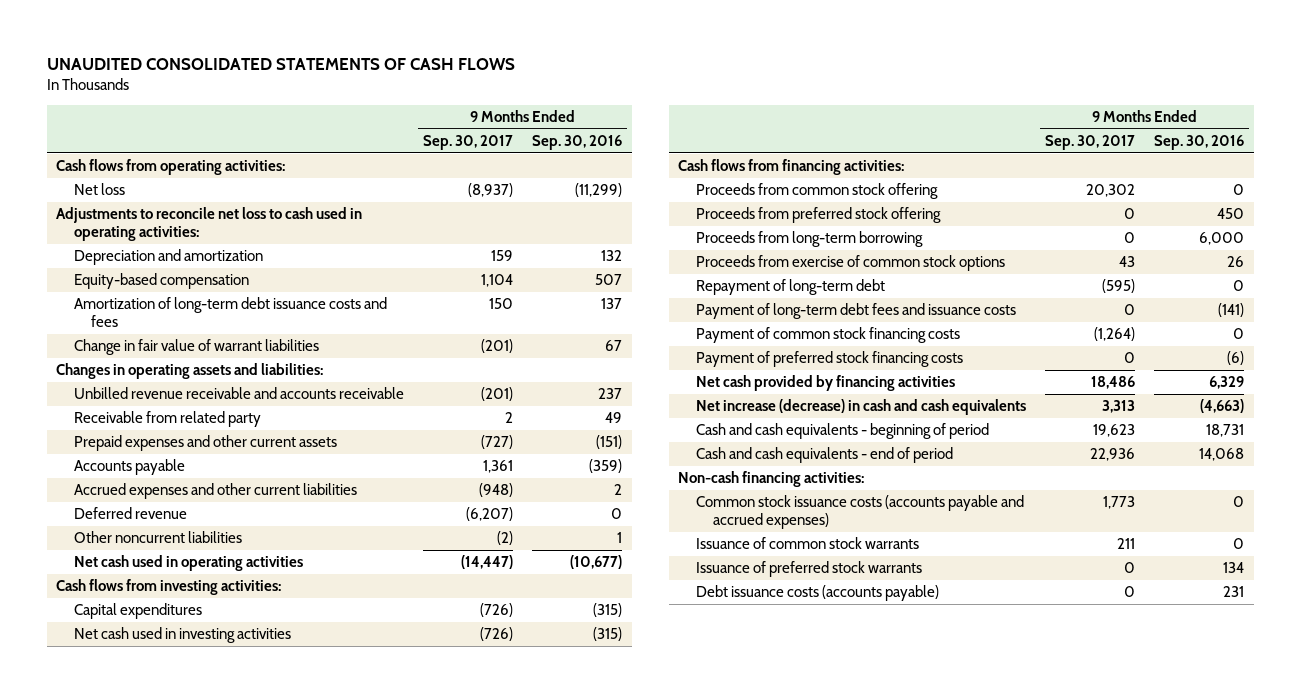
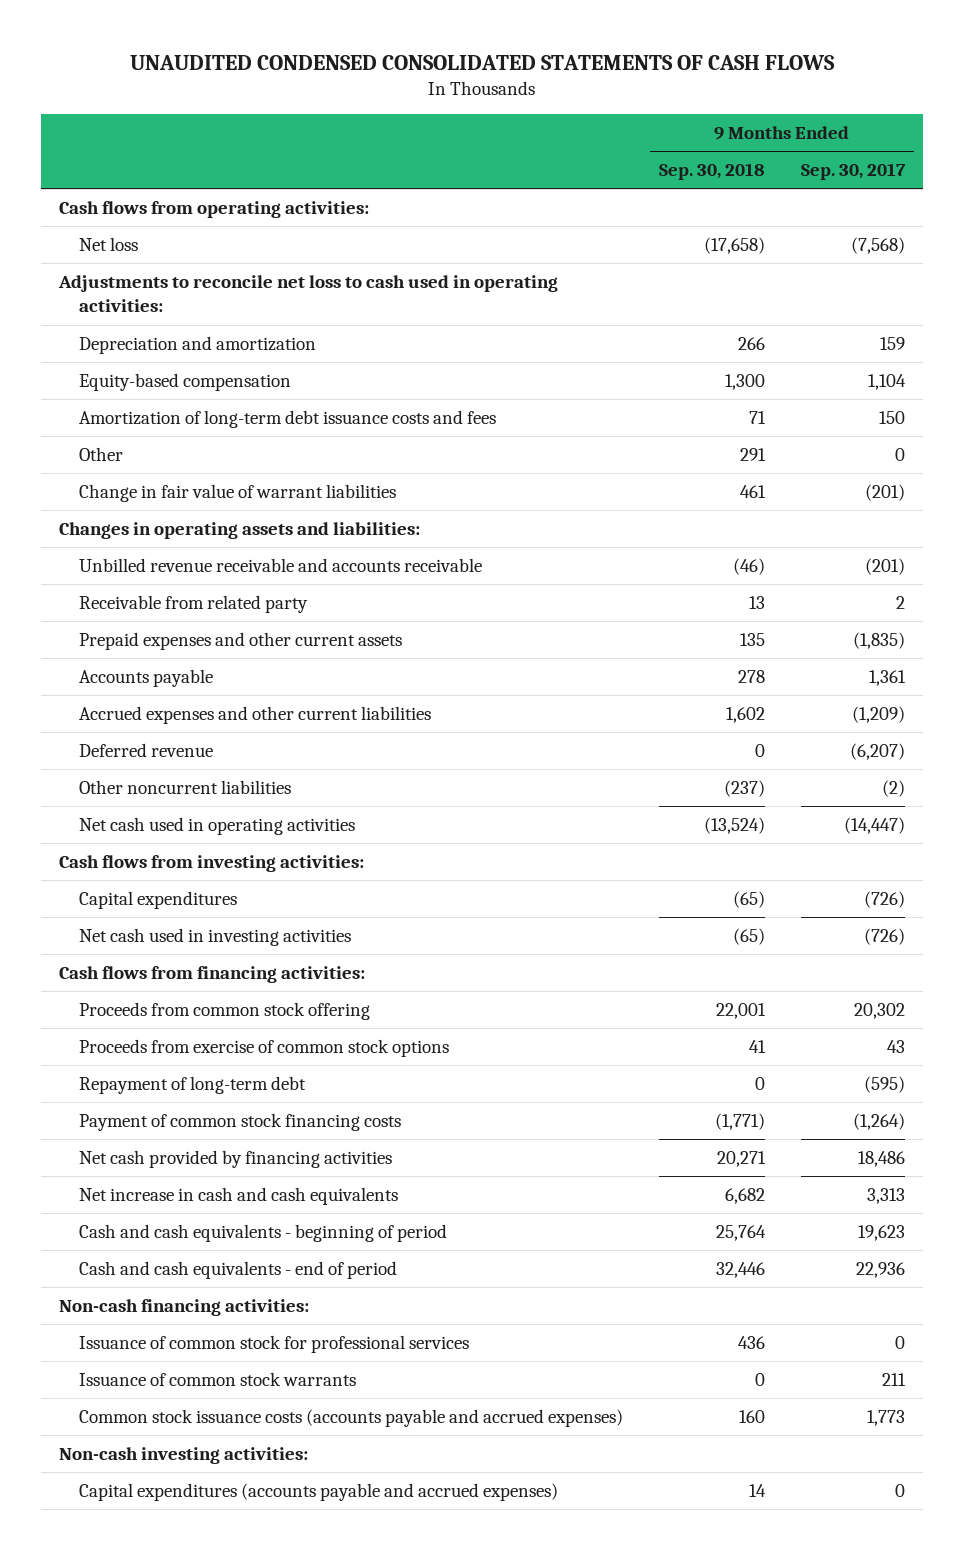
[46,57,515,70] UNAUDITED CONSOLIDATED STATEMENTS OF CASH FLOWS -> [129,54,835,70] UNAUDITED CONDENSED CONSOLIDATED STATEMENTS OF CASH FLOWS
[532,134,623,150] Sep. 30, 2016 -> none
none -> [659,163,766,181] Sep. 30, 2018
[468,183,514,198] (8,937) -> [850,237,905,255] (7,568)
none -> [79,447,124,462] Other
[481,435,514,450] (727) -> [852,632,905,650] (1,835)
[479,483,514,498] (948) -> [851,706,905,724] (1,209)
[695,207,941,224] Proceeds from preferred stock offering -> none
[695,231,923,248] Proceeds from long-term borrowing -> none
[695,303,1016,320] Payment of long-term debt fees and issuance costs -> none
[695,351,963,368] Payment of preferred stock financing costs -> none
[695,399,1026,416] Net increase (decrease) in cash and cash equivalents -> [79,1187,399,1206] Net increase in cash and cash equivalents
none -> [79,1335,470,1354] Issuance of common stock for professional services
[695,561,922,578] Issuance of preferred stock warrants -> none
[695,585,939,602] Debt issuance costs (accounts payable) -> none
[695,495,1024,529] Common stock issuance costs (accounts payable and accrued expenses) -> [79,1409,624,1428] Common stock issuance costs (accounts payable and accrued expenses)
none -> [58,1447,308,1465] Non-cash investing activities:
none -> [79,1483,559,1502] Capital expenditures (accounts payable and accrued expenses)

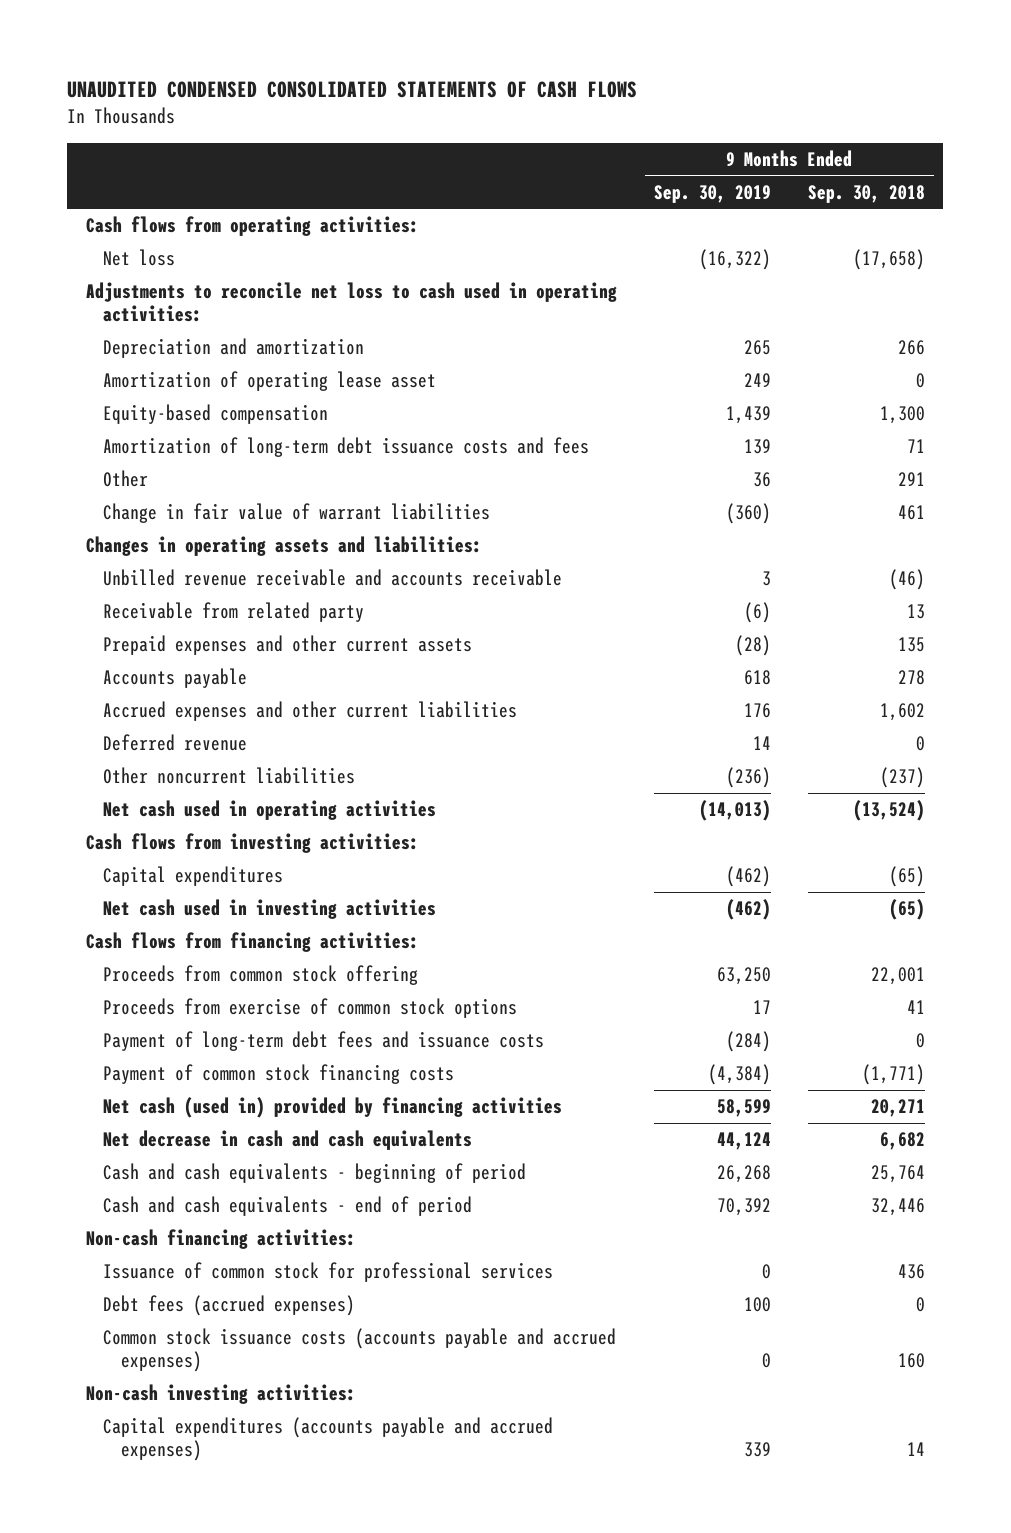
[800,163,906,181] Sep. 30, 2017 -> none
none -> [653,184,771,203] Sep. 30, 2019
none -> [103,371,437,392] Amortization of operating lease asset
[79,1076,307,1095] Repayment of long-term debt -> none
none -> [103,1031,545,1052] Payment of long-term debt fees and issuance costs
[79,1150,393,1169] Net cash provided by financing activities -> [103,1097,563,1119] Net cash (used in) provided by financing activities
[79,1187,399,1206] Net increase in cash and cash equivalents -> [103,1130,473,1151] Net decrease in cash and cash equivalents
[79,1372,357,1387] Issuance of common stock warrants -> none
none -> [103,1295,356,1317] Debt fees (accrued expenses)

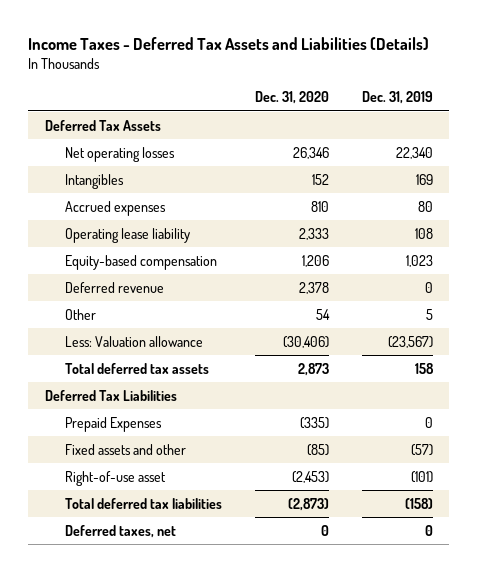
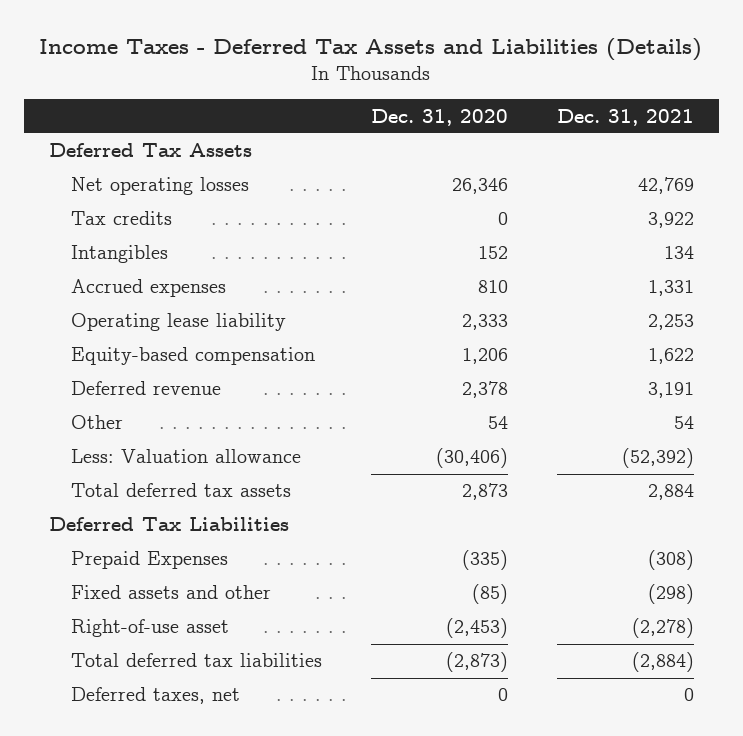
[361,91,433,105] Dec. 31, 2019 -> none
none -> [557,108,695,126] Dec. 31, 2021
none -> [71,211,173,226] Tax credits

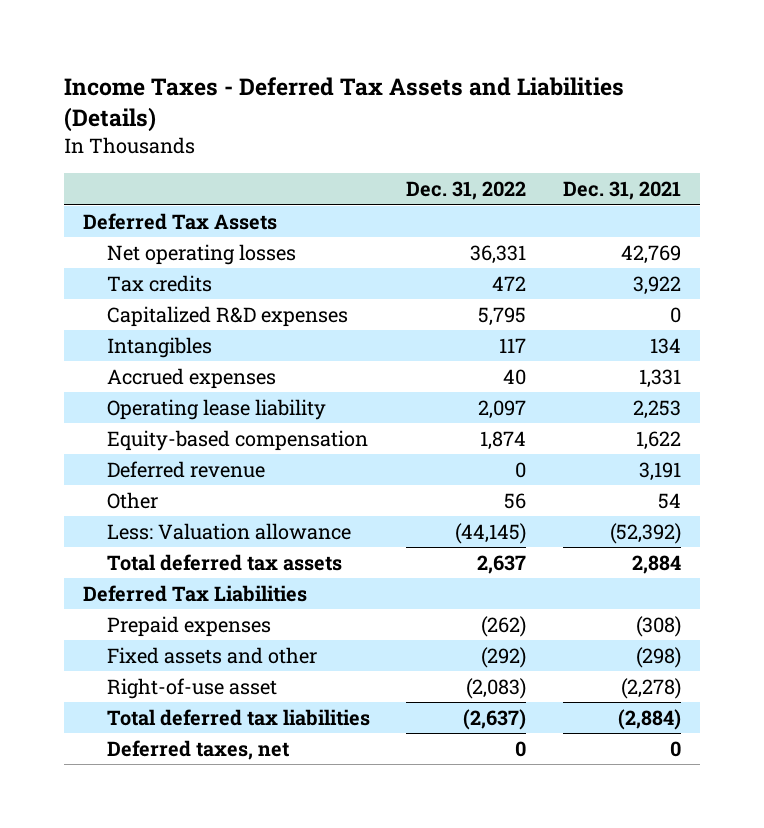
[371,108,509,126] Dec. 31, 2020 -> none
none -> [406,181,527,201] Dec. 31, 2022
none -> [106,305,348,327] Capitalized R&D expenses
[71,551,229,570] Prepaid Expenses -> [106,615,271,637] Prepaid expenses

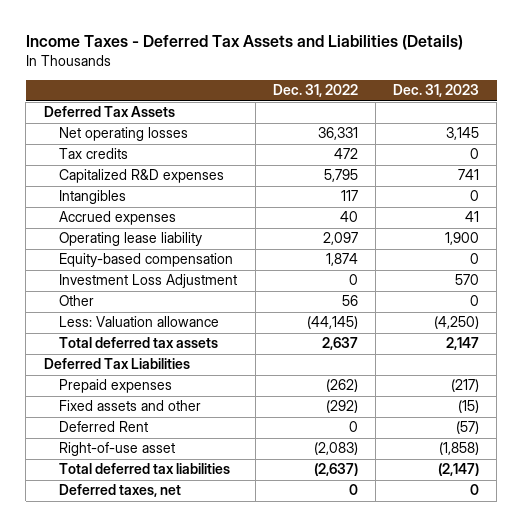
[563,181,682,201] Dec. 31, 2021 -> none
none -> [393,84,480,98] Dec. 31, 2023
[106,460,265,478] Deferred revenue -> none
none -> [59,274,238,289] Investment Loss Adjustment
none -> [59,421,149,433] Deferred Rent

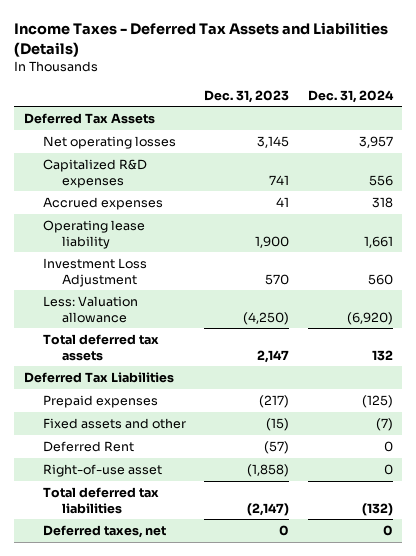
[272,84,358,98] Dec. 31, 2022 -> none
none -> [307,89,394,103] Dec. 31, 2024
[59,148,129,160] Tax credits -> none
[59,190,127,205] Intangibles -> none
[59,253,234,268] Equity-based compensation -> none
[59,295,95,307] Other -> none

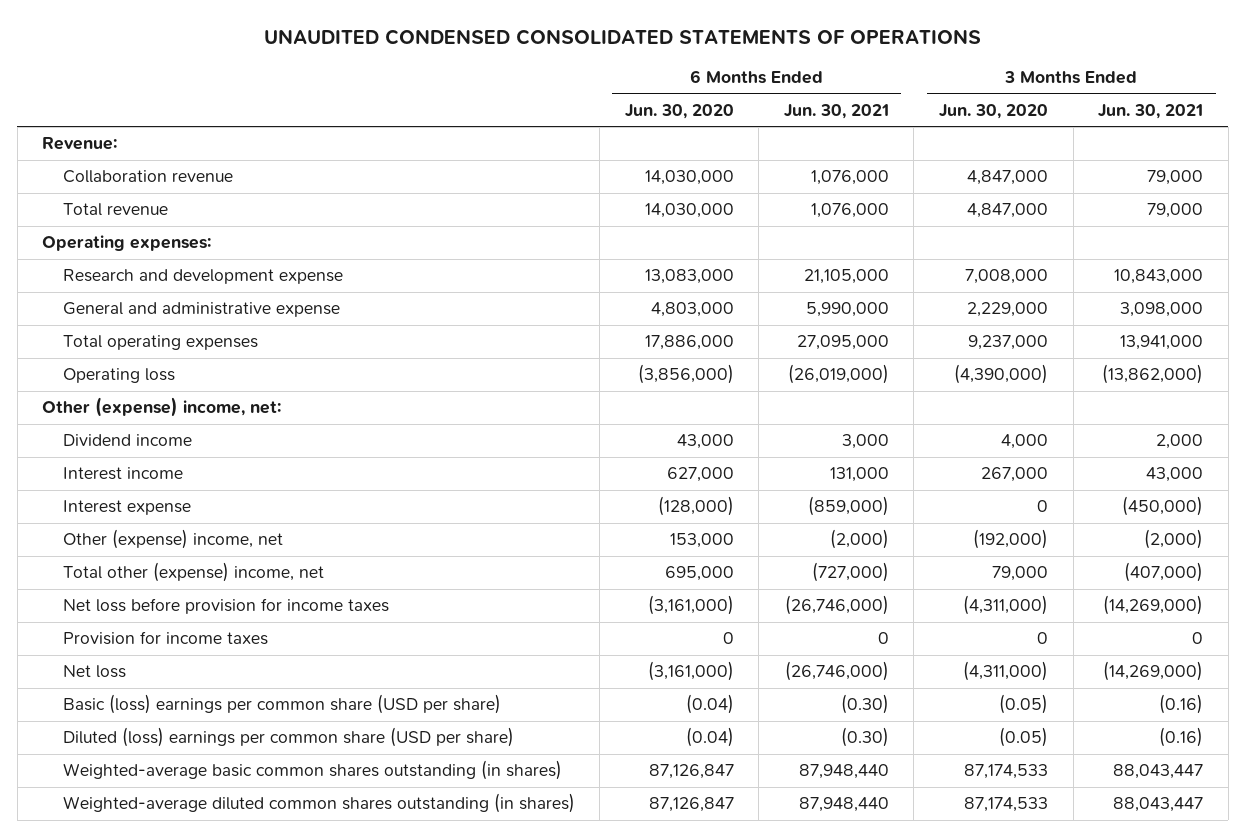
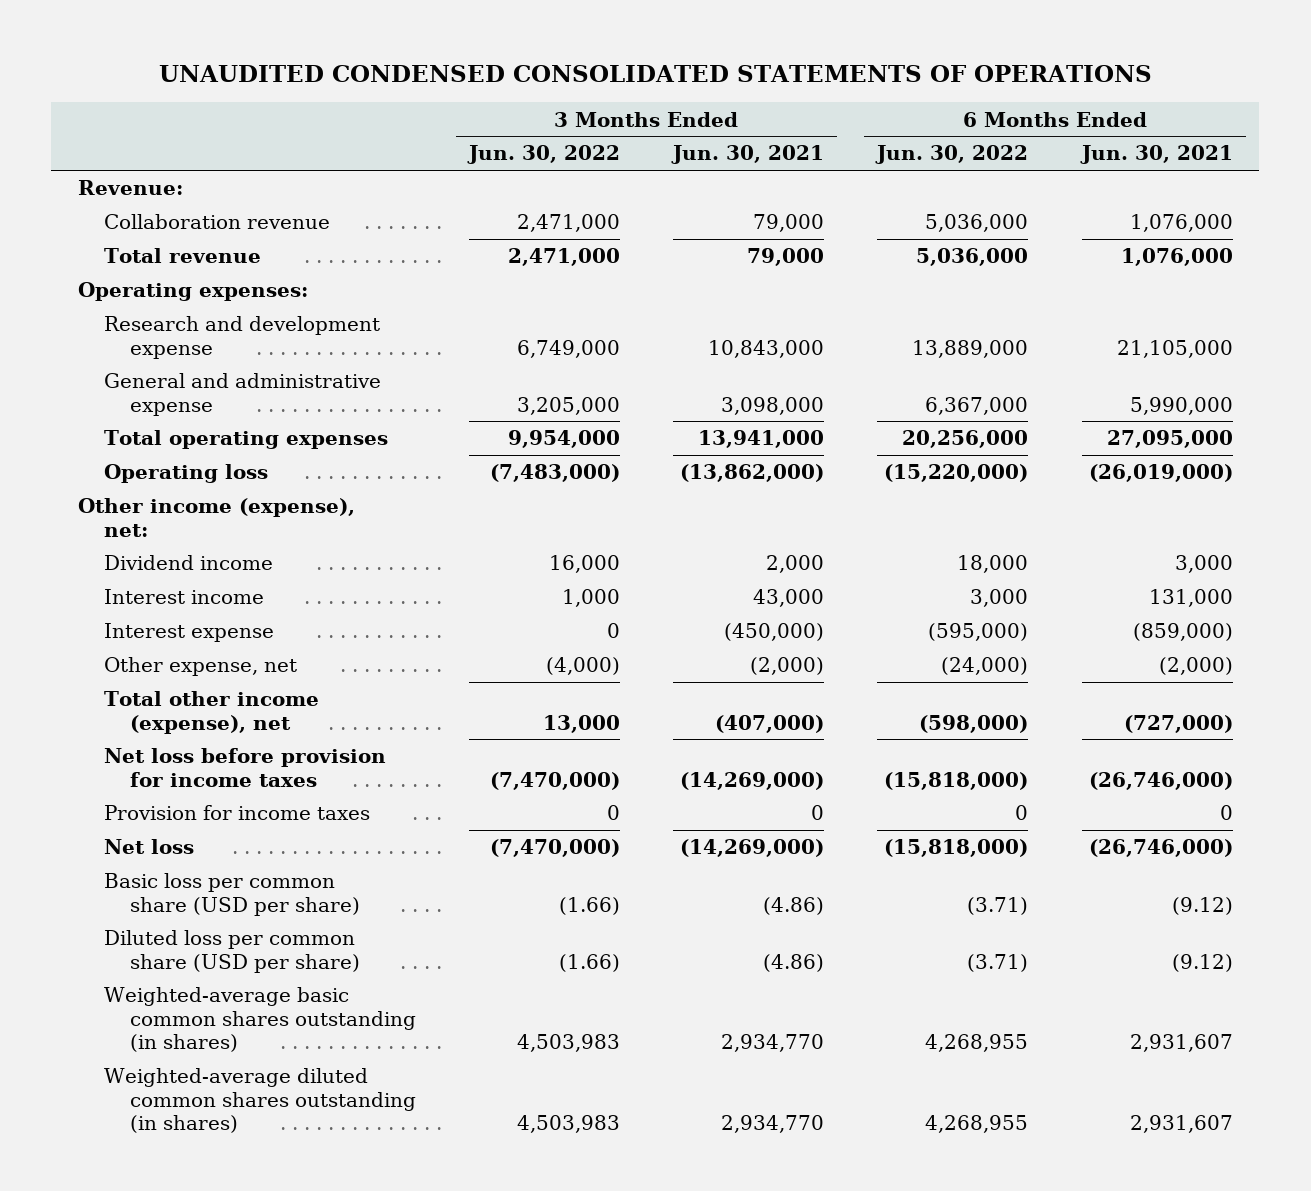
[624,103,734,119] Jun. 30, 2020 -> none
[939,103,1049,119] Jun. 30, 2020 -> none
none -> [466,145,620,165] Jun. 30, 2022
none -> [875,145,1029,165] Jun. 30, 2022
[42,397,282,418] Other (expense) income, net: -> [78,498,356,537] Other income (expense), net:
[62,529,283,550] Other (expense) income, net -> [103,657,297,677] Other expense, net
[62,562,324,583] Total other (expense) income, net -> [103,691,319,734] Total other income (expense), net
[62,694,501,715] Basic (loss) earnings per common share (USD per share) -> [103,873,360,916] Basic loss per common share (USD per share)
[840,694,889,715] (0.30) -> [1171,896,1233,915] (9.12)
[1159,694,1204,715] (0.16) -> [763,896,825,915] (4.86)
[62,727,514,748] Diluted (loss) earnings per common share (USD per share) -> [103,930,360,973] Diluted loss per common share (USD per share)
[840,727,889,748] (0.30) -> [1171,953,1233,972] (9.12)
[1159,727,1204,748] (0.16) -> [763,953,825,972] (4.86)
[798,764,889,780] 87,948,440 -> [1129,1033,1233,1052] 2,931,607
[1113,764,1204,780] 88,043,447 -> [721,1033,825,1052] 2,934,770
[798,797,889,813] 87,948,440 -> [1129,1114,1233,1133] 2,931,607
[1113,797,1204,813] 88,043,447 -> [721,1114,825,1133] 2,934,770

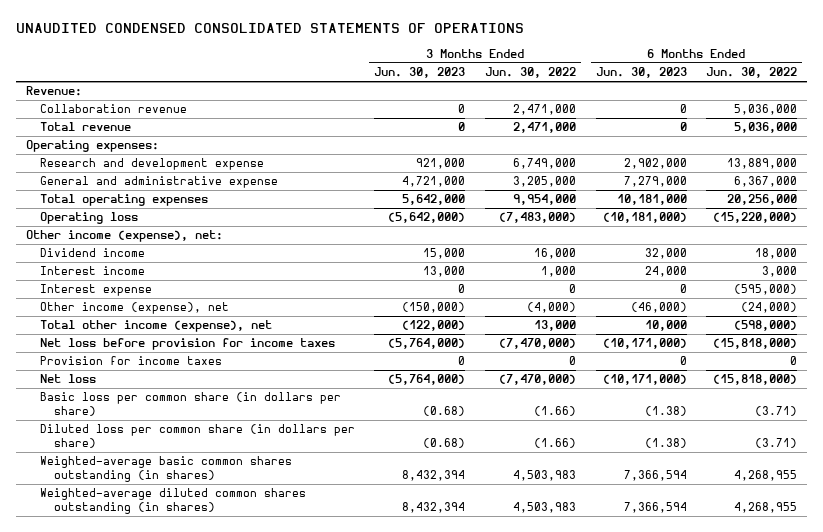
[671,145,825,165] Jun. 30, 2021 -> none
[1079,145,1233,165] Jun. 30, 2021 -> none
none -> [374,67,466,79] Jun. 30, 2023
none -> [595,67,687,79] Jun. 30, 2023
[103,657,297,677] Other expense, net -> [39,302,229,315] Other income (expense), net
[103,873,360,916] Basic loss per common share (USD per share) -> [39,392,341,416] Basic loss per common share (in dollars per share)
[103,930,360,973] Diluted loss per common share (USD per share) -> [39,424,355,448] Diluted loss per common share (in dollars per share)

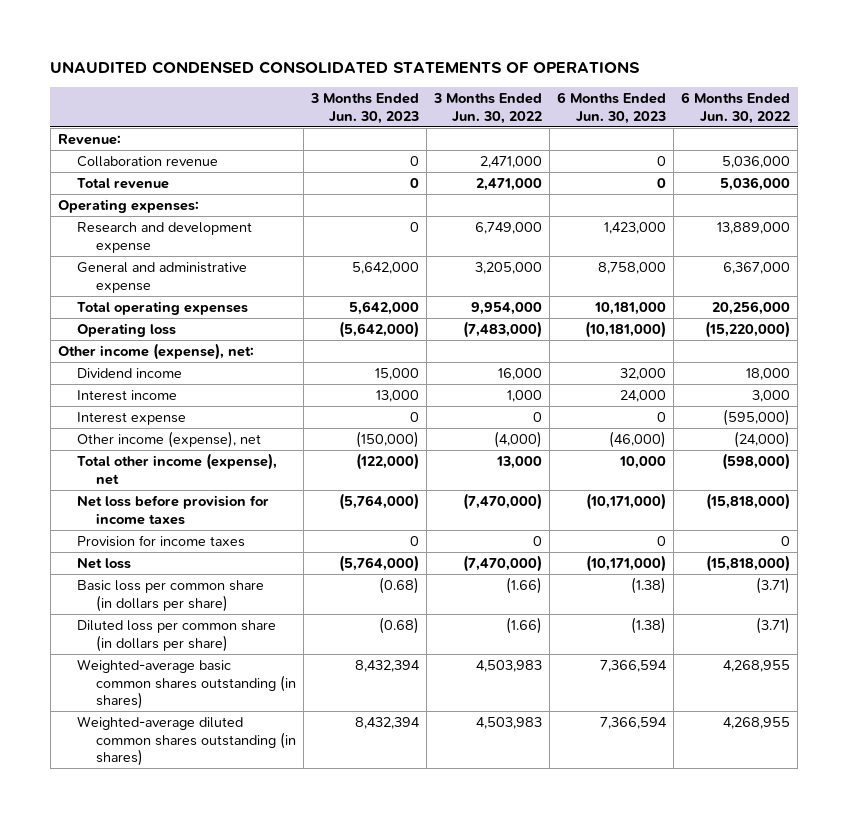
[416,158,466,170] 921,000 -> [409,222,419,233] 0
[623,158,687,170] 2,902,000 -> [604,222,667,235] 1,423,000
[402,176,466,188] 4,721,000 -> [351,262,419,275] 5,642,000
[623,176,687,188] 7,279,000 -> [598,262,667,275] 8,758,000

